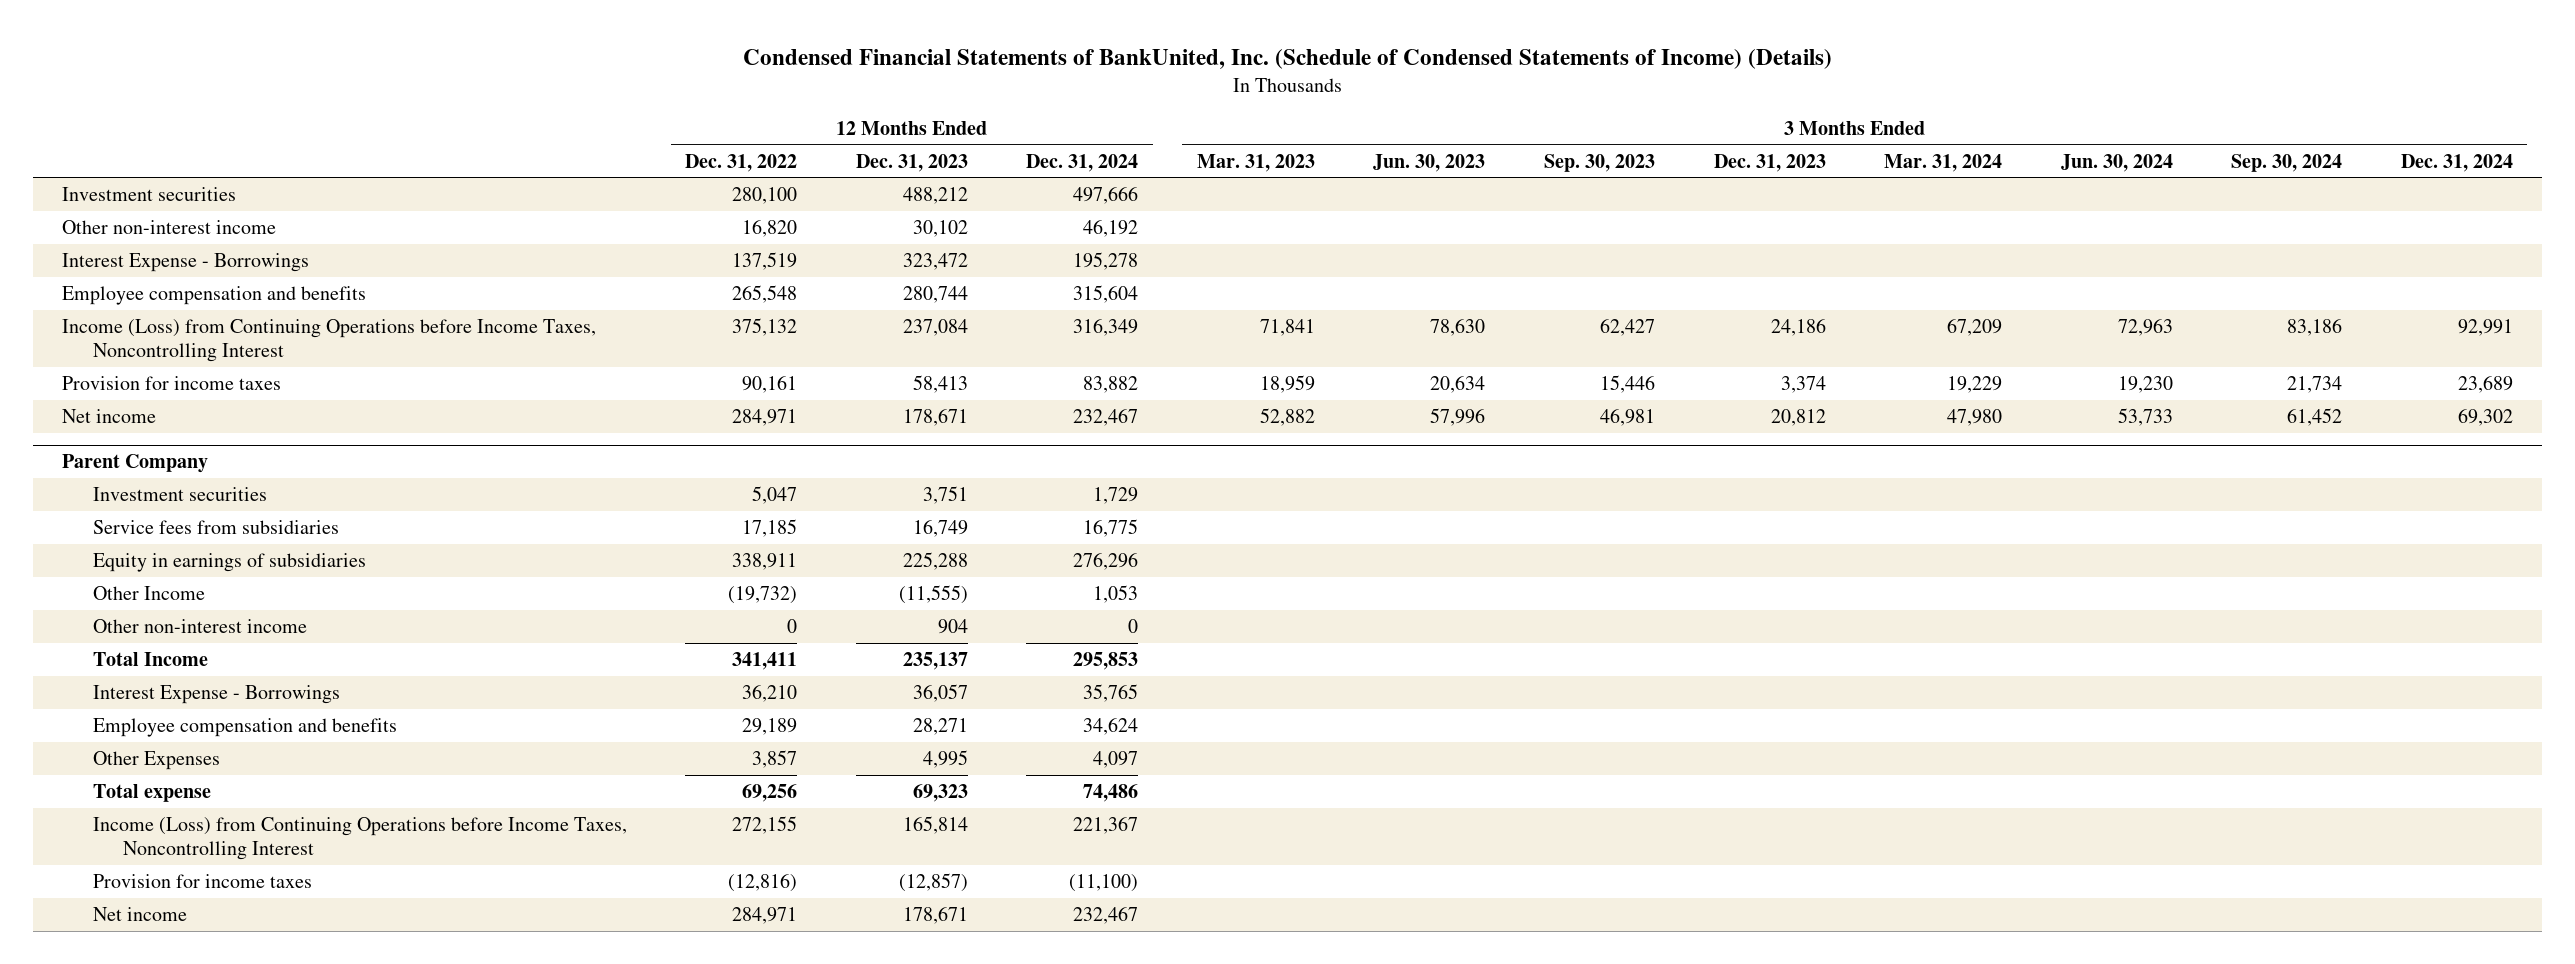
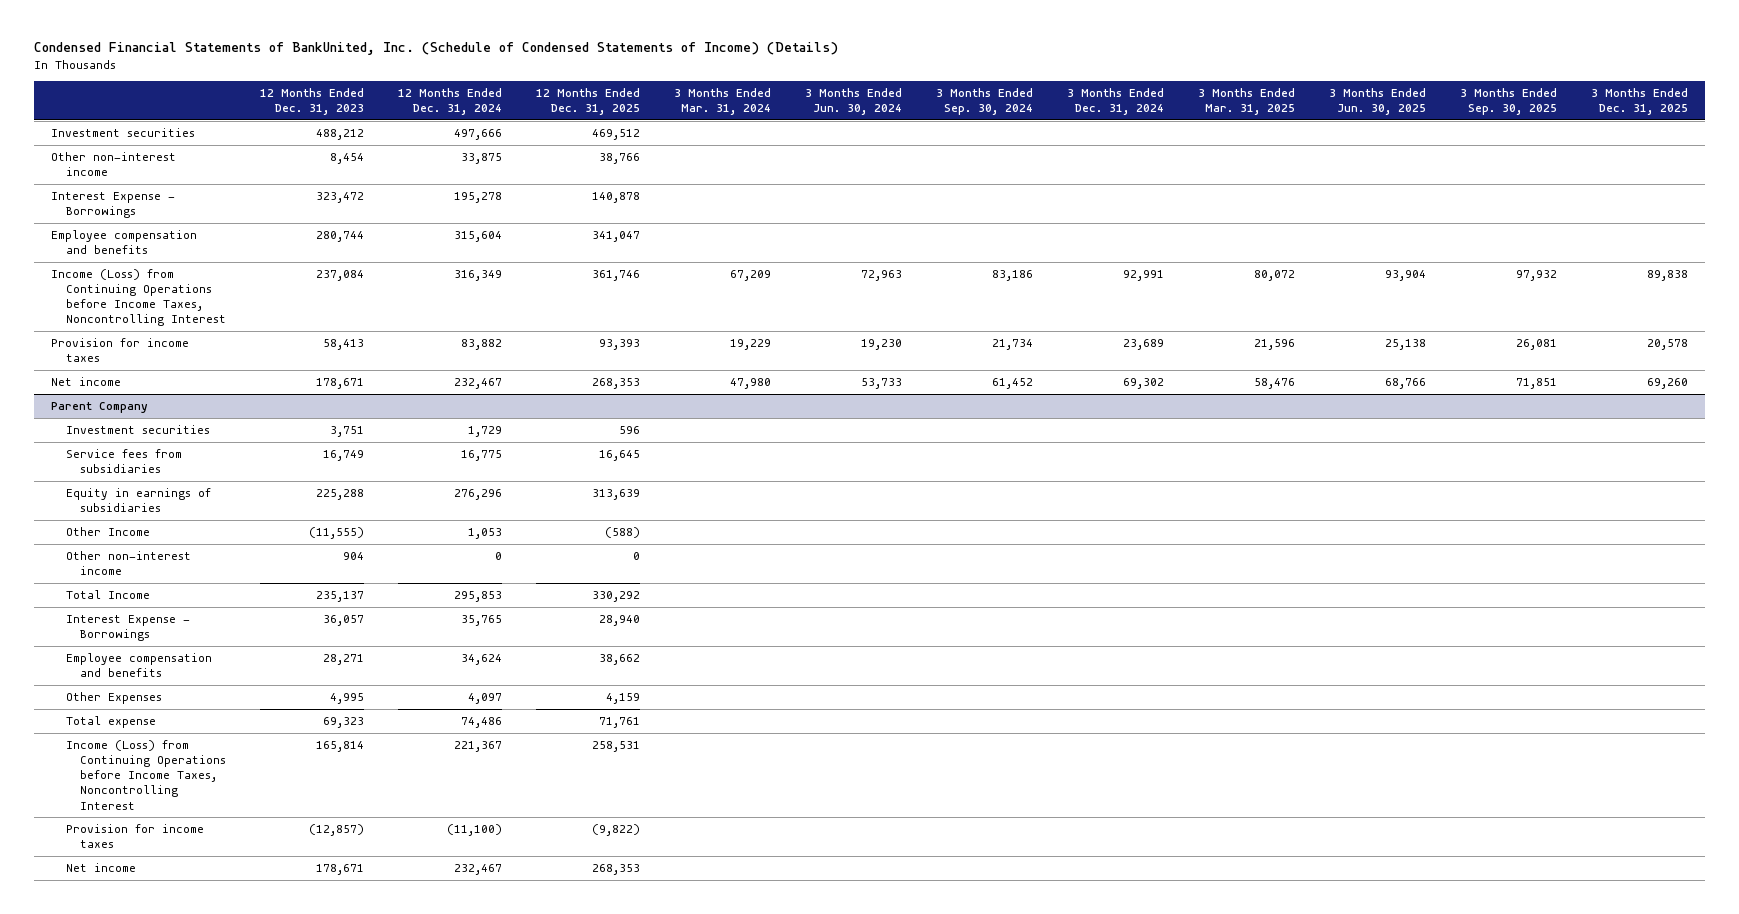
[685,153,798,172] Dec. 31, 2022 -> none
[1196,153,1315,172] Mar. 31, 2023 -> none
[1373,153,1486,172] Jun. 30, 2023 -> none
[1544,153,1656,172] Sep. 30, 2023 -> none
[1713,153,1826,172] Dec. 31, 2023 -> none
none -> [536,87,641,115] 12 Months Ended Dec. 31, 2025
none -> [1198,87,1296,115] 3 Months Ended Mar. 31, 2025
none -> [1329,87,1427,115] 3 Months Ended Jun. 30, 2025
none -> [1460,87,1558,115] 3 Months Ended Sep. 30, 2025
none -> [1591,87,1689,115] 3 Months Ended Dec. 31, 2025
[912,219,968,237] 30,102 -> [330,152,365,164] 8,454
[1083,218,1139,237] 46,192 -> [461,152,503,164] 33,875

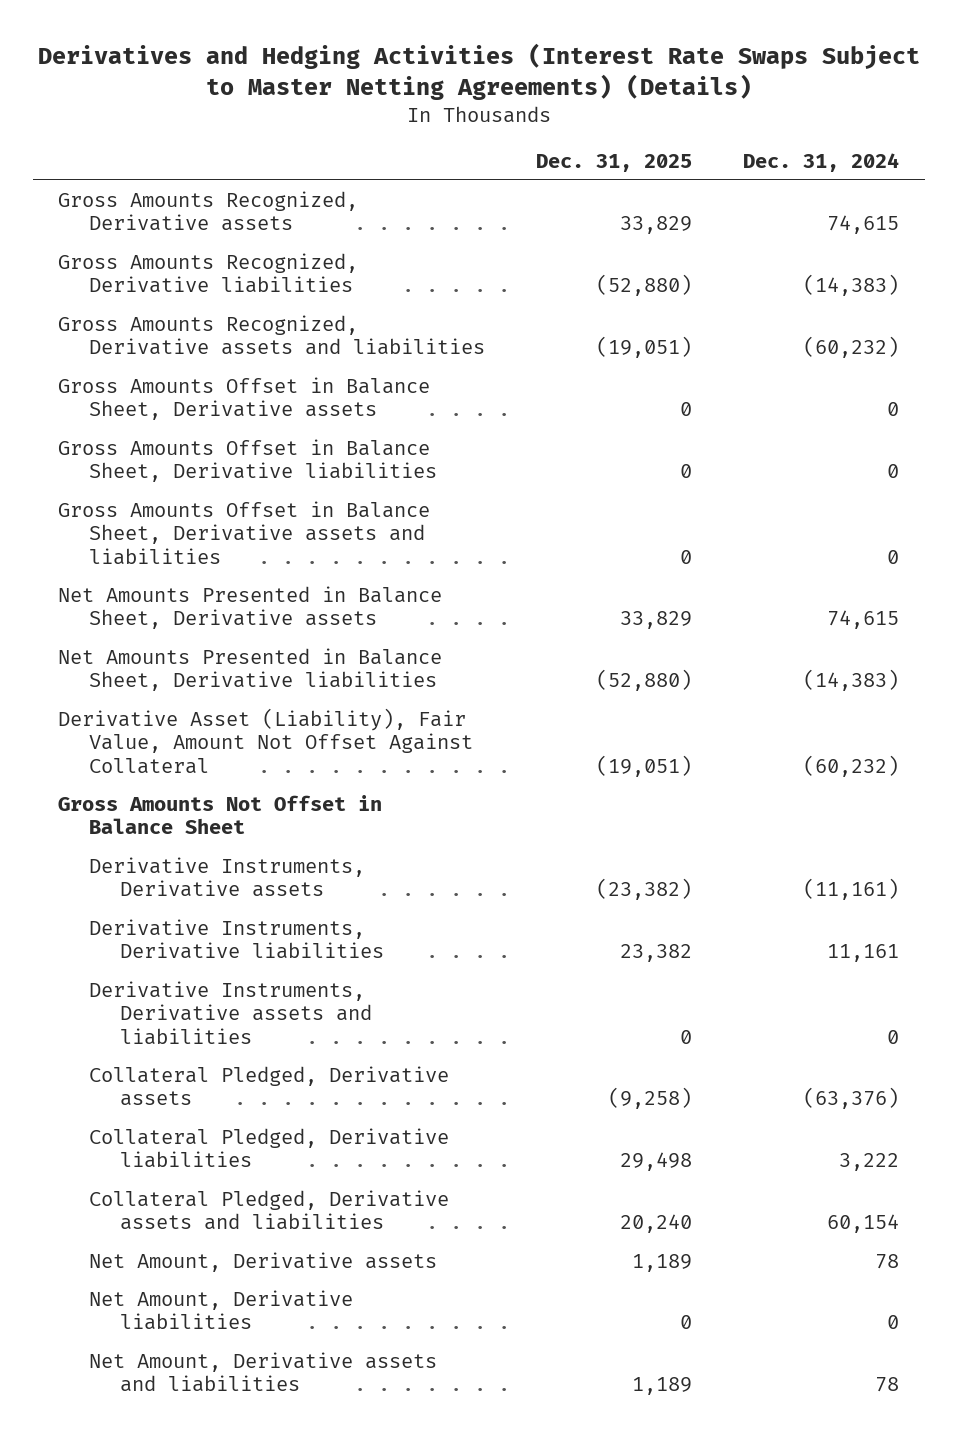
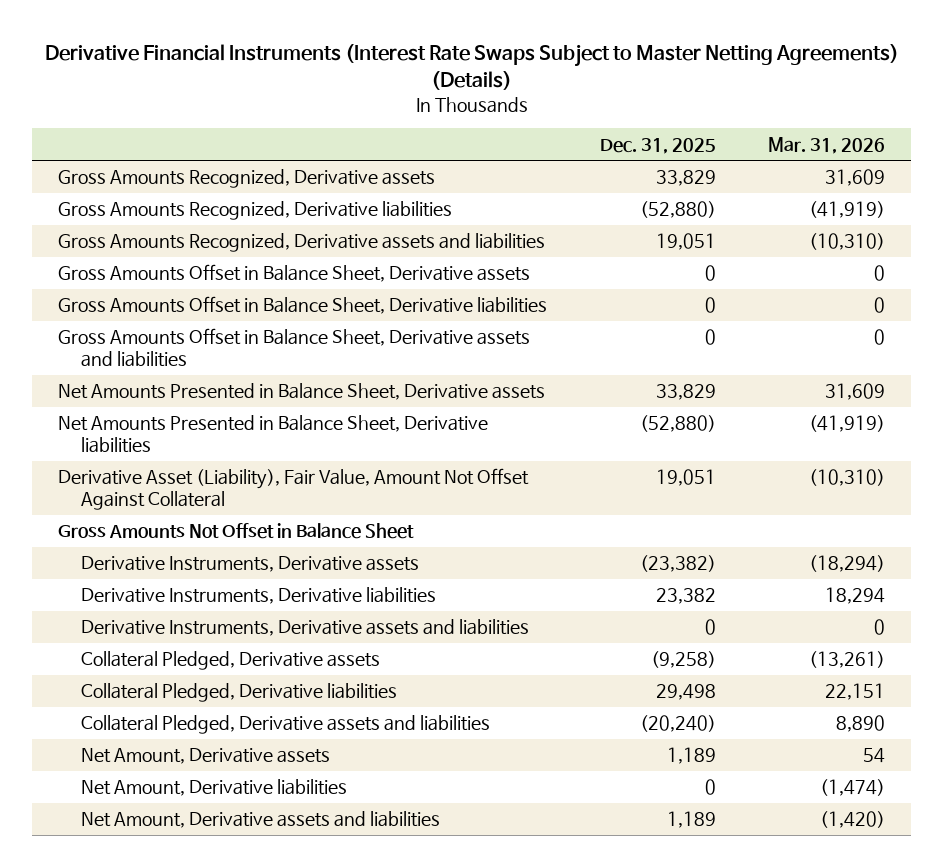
[37,42,920,100] Derivatives and Hedging Activities (Interest Rate Swaps Subject to Master Netting Agreements) (Details) -> [44,43,899,90] Derivative Financial Instruments (Interest Rate Swaps Subject to Master Netting Agreements) (Details)
[742,152,899,172] Dec. 31, 2024 -> none
none -> [767,136,885,154] Mar. 31, 2026
[595,336,692,359] (19,051) -> [655,233,716,251] 19,051
[595,754,692,777] (19,051) -> [655,469,716,487] 19,051
[619,1214,692,1234] 20,240 -> [639,715,716,733] (20,240)

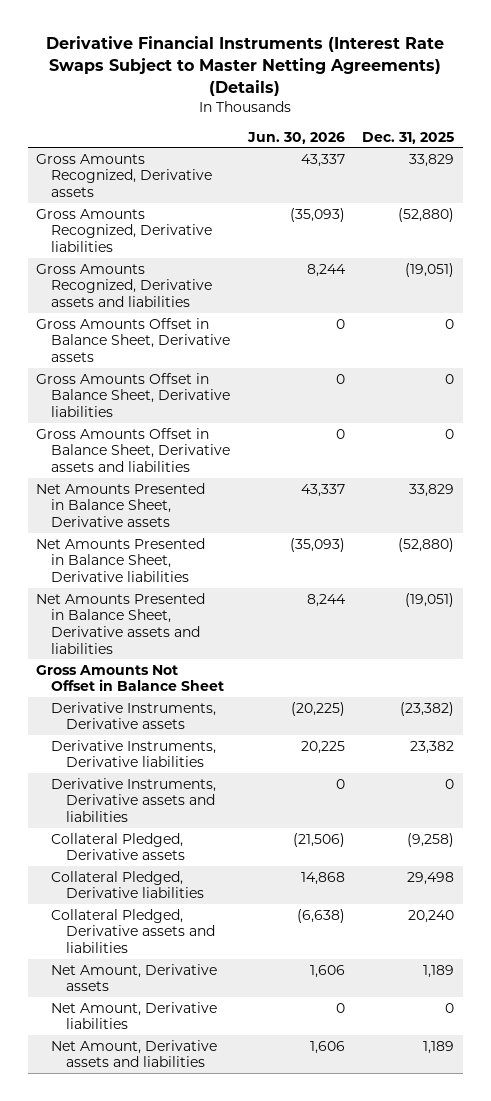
[767,136,885,154] Mar. 31, 2026 -> none
none -> [246,131,345,144] Jun. 30, 2026
[655,233,716,251] 19,051 -> [405,262,455,277] (19,051)
[58,468,530,511] Derivative Asset (Liability), Fair Value, Amount Not Offset Against Collateral -> none
none -> [36,592,206,654] Net Amounts Presented in Balance Sheet, Derivative assets and liabilities
[639,715,716,733] (20,240) -> [408,909,455,923] 20,240

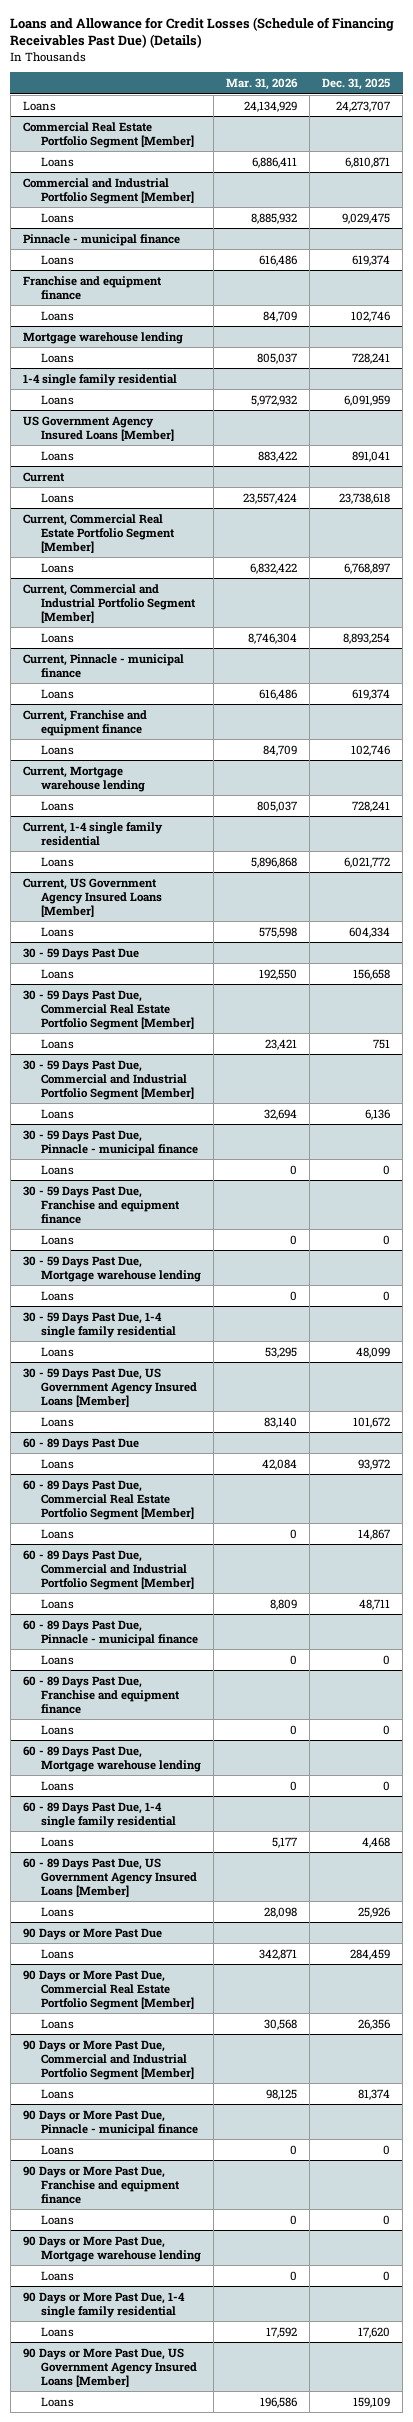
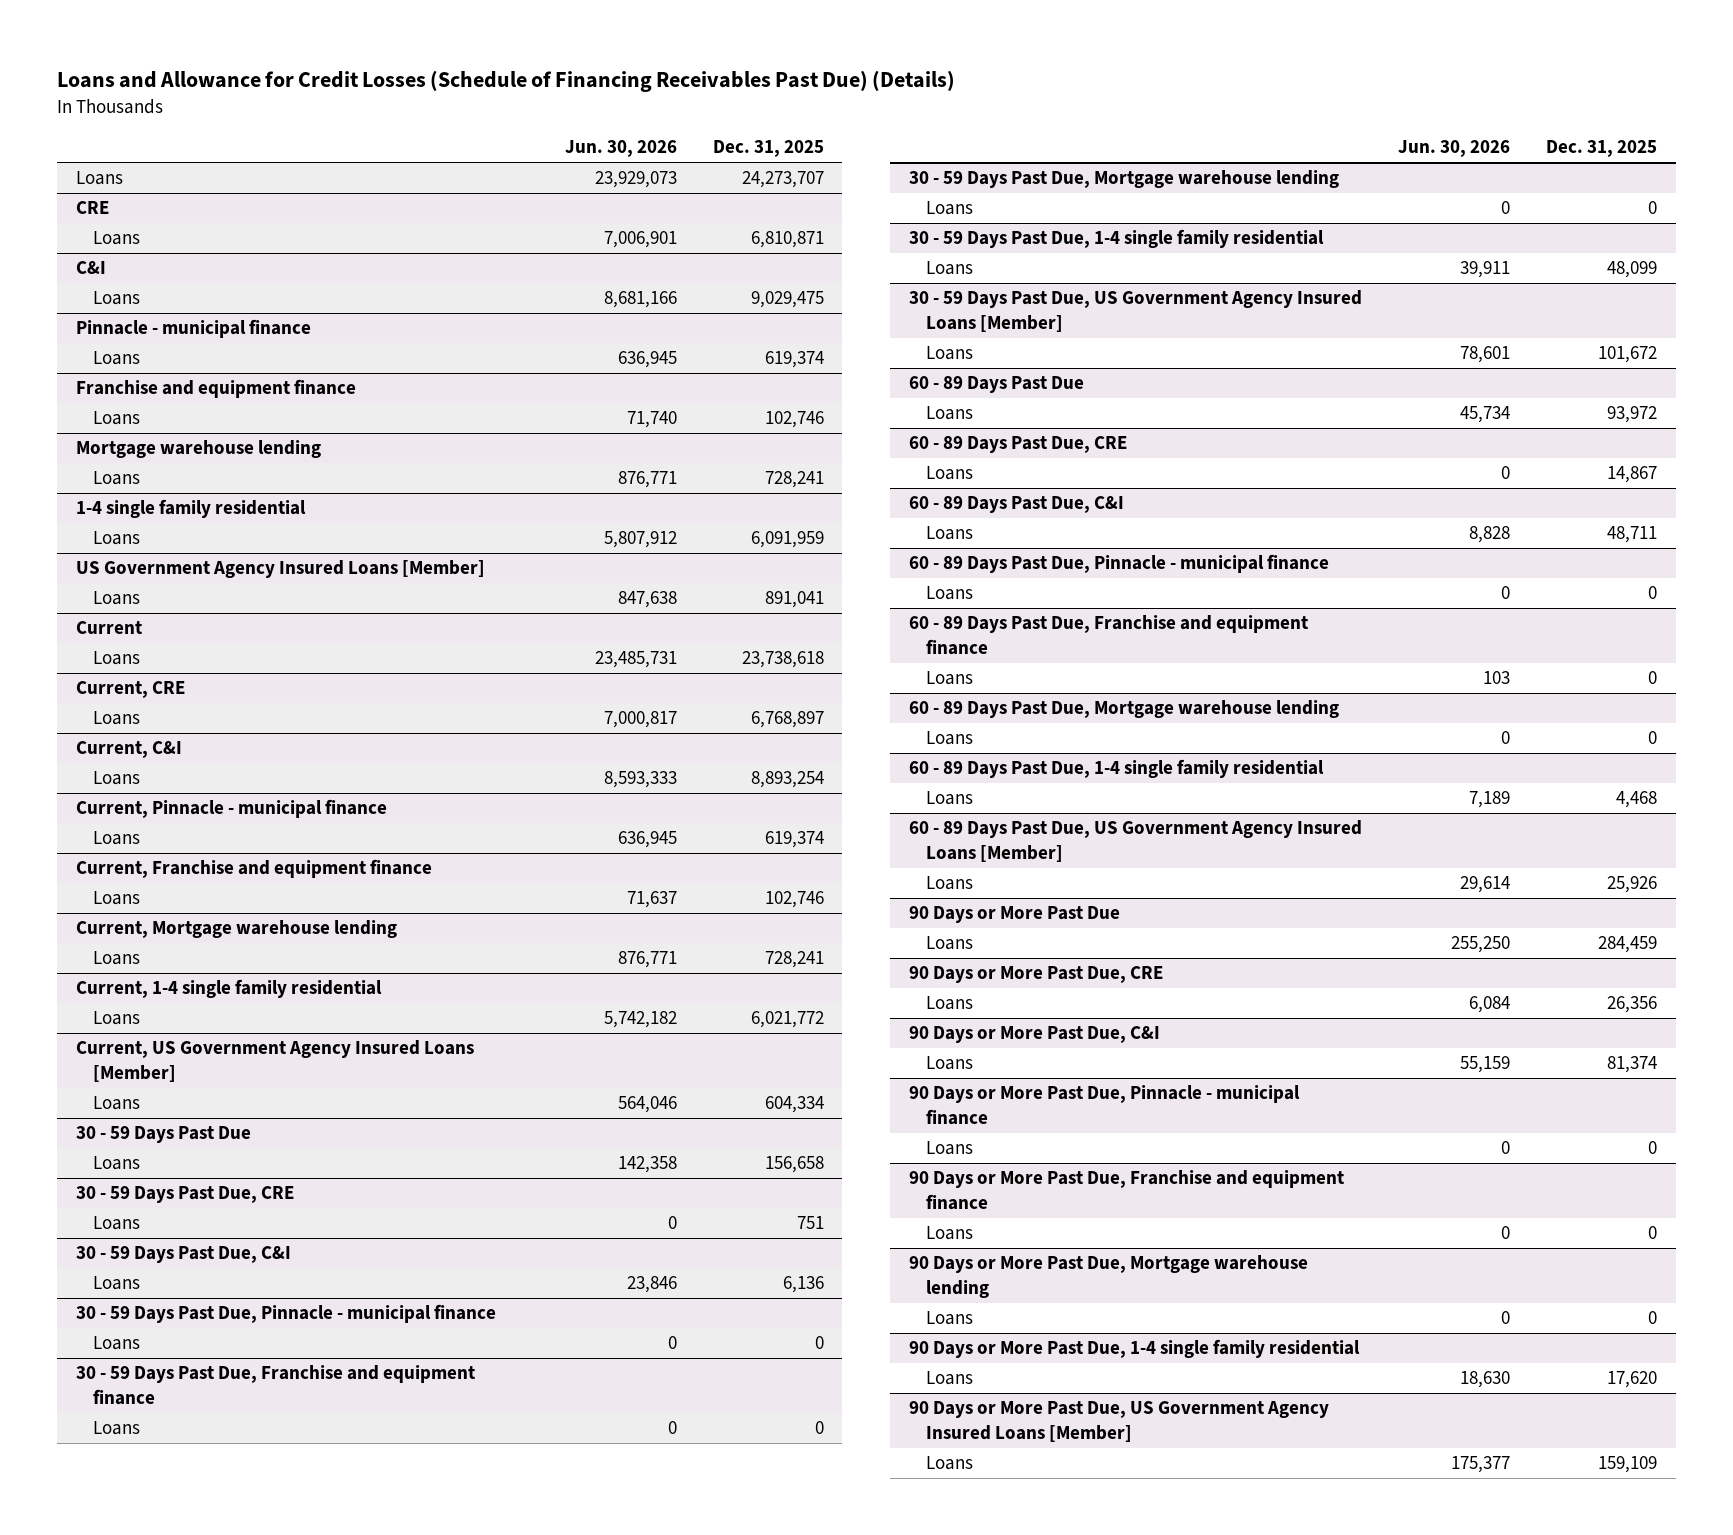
[225,77,298,90] Mar. 31, 2026 -> none
none -> [564,140,677,158] Jun. 30, 2026
[22,121,194,148] Commercial Real Estate Portfolio Segment [Member] -> [75,201,109,215] CRE
[22,177,194,204] Commercial and Industrial Portfolio Segment [Member] -> [75,261,106,275] C&I
[22,513,175,553] Current, Commercial Real Estate Portfolio Segment [Member] -> none
none -> [75,681,185,699] Current, CRE
[22,583,196,623] Current, Commercial and Industrial Portfolio Segment [Member] -> none
none -> [75,741,182,759] Current, C&I
[22,989,194,1030] 30 - 59 Days Past Due, Commercial Real Estate Portfolio Segment [Member] -> none
none -> [75,1186,294,1204] 30 - 59 Days Past Due, CRE
[22,1059,194,1100] 30 - 59 Days Past Due, Commercial and Industrial Portfolio Segment [Member] -> none
none -> [75,1246,291,1264] 30 - 59 Days Past Due, C&I
[22,1479,194,1520] 60 - 89 Days Past Due, Commercial Real Estate Portfolio Segment [Member] -> none
none -> [908,436,1127,454] 60 - 89 Days Past Due, CRE
[22,1549,194,1590] 60 - 89 Days Past Due, Commercial and Industrial Portfolio Segment [Member] -> none
none -> [908,496,1124,514] 60 - 89 Days Past Due, C&I
[22,1969,194,2010] 90 Days or More Past Due, Commercial Real Estate Portfolio Segment [Member] -> none
none -> [908,966,1163,984] 90 Days or More Past Due, CRE
[22,2039,194,2080] 90 Days or More Past Due, Commercial and Industrial Portfolio Segment [Member] -> none
none -> [908,1026,1160,1044] 90 Days or More Past Due, C&I

